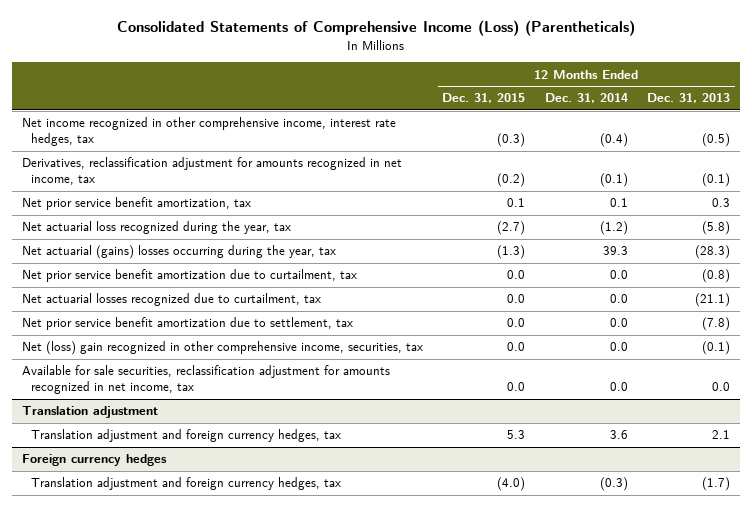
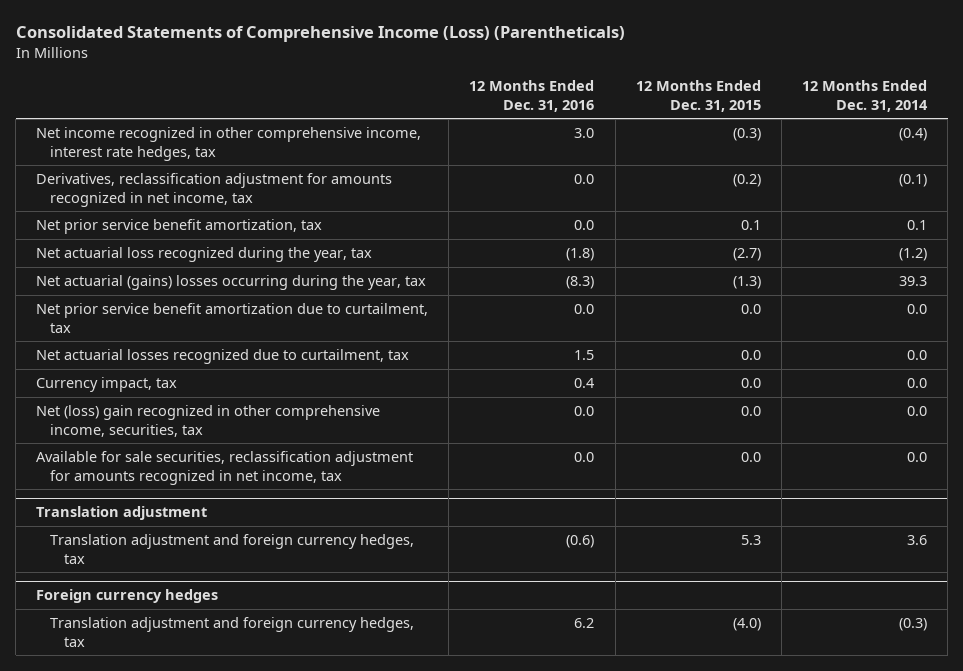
[647,93,731,104] Dec. 31, 2013 -> none
none -> [469,80,595,112] 12 Months Ended Dec. 31, 2016
[21,317,353,331] Net prior service benefit amortization due to settlement, tax -> none
none -> [36,377,178,393] Currency impact, tax

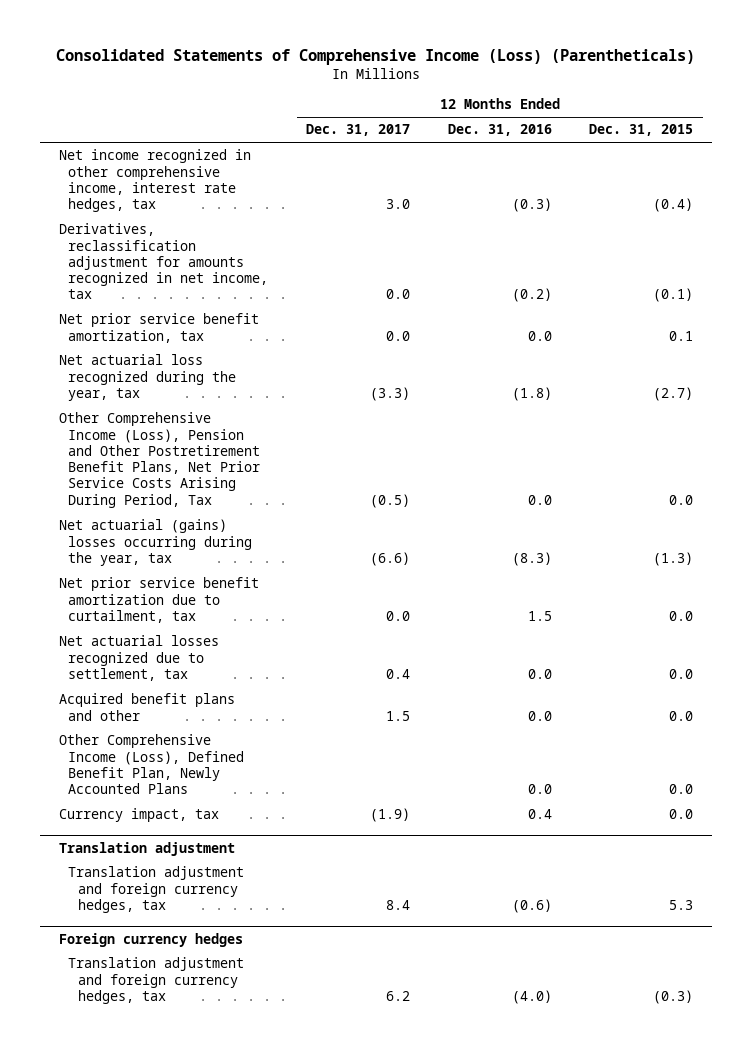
[801,80,928,112] 12 Months Ended Dec. 31, 2014 -> none
none -> [306,124,411,137] Dec. 31, 2017
[574,128,595,139] 3.0 -> [511,198,552,213] (0.3)
[732,128,761,142] (0.3) -> [653,198,694,213] (0.4)
[574,174,595,185] 0.0 -> [511,288,552,303] (0.2)
[732,174,761,188] (0.2) -> [653,288,694,303] (0.1)
none -> [58,412,261,508] Other Comprehensive Income (Loss), Pension and Other Postretirement Benefit Plans, Net Prior Service Costs Arising During Period, Tax
[574,304,595,315] 0.0 -> [527,610,552,621] 1.5
[36,349,410,365] Net actuarial losses recognized due to curtailment, tax -> [58,635,219,681] Net actuarial losses recognized due to settlement, tax
[574,350,595,361] 1.5 -> [527,668,552,679] 0.0
none -> [58,693,235,721] Acquired benefit plans and other
none -> [58,734,245,795] Other Comprehensive Income (Loss), Defined Benefit Plan, Newly Accounted Plans
[36,405,381,437] Net (loss) gain recognized in other comprehensive income, securities, tax -> none
[36,451,414,485] Available for sale securities, reclassification adjustment for amounts recognized in net income, tax -> none
[574,618,595,629] 6.2 -> [511,989,552,1004] (4.0)
[732,618,761,632] (4.0) -> [653,989,694,1004] (0.3)

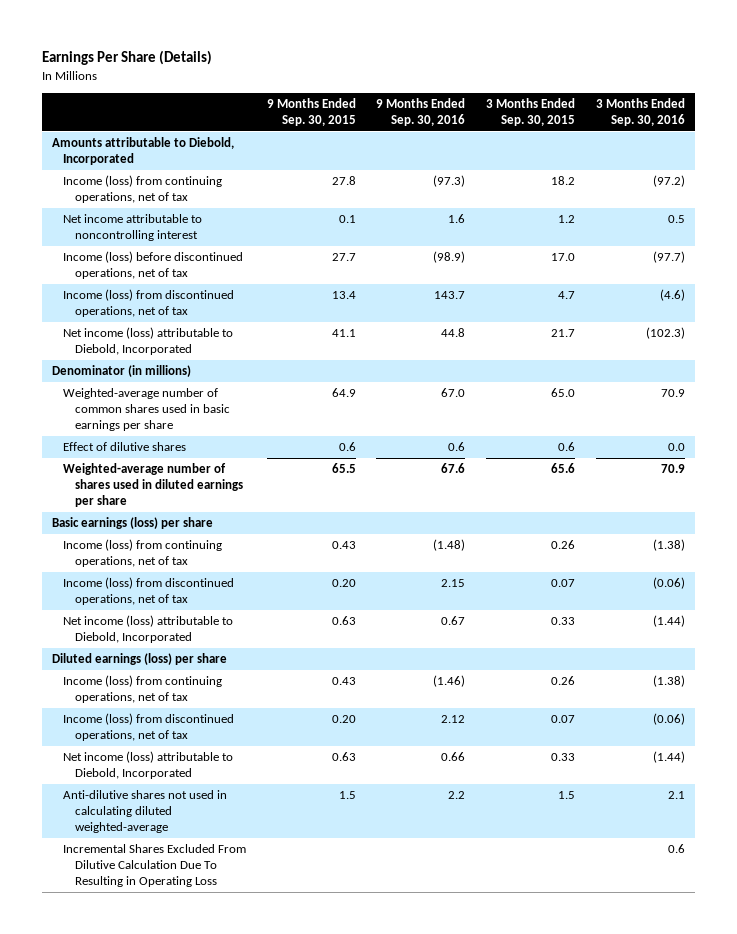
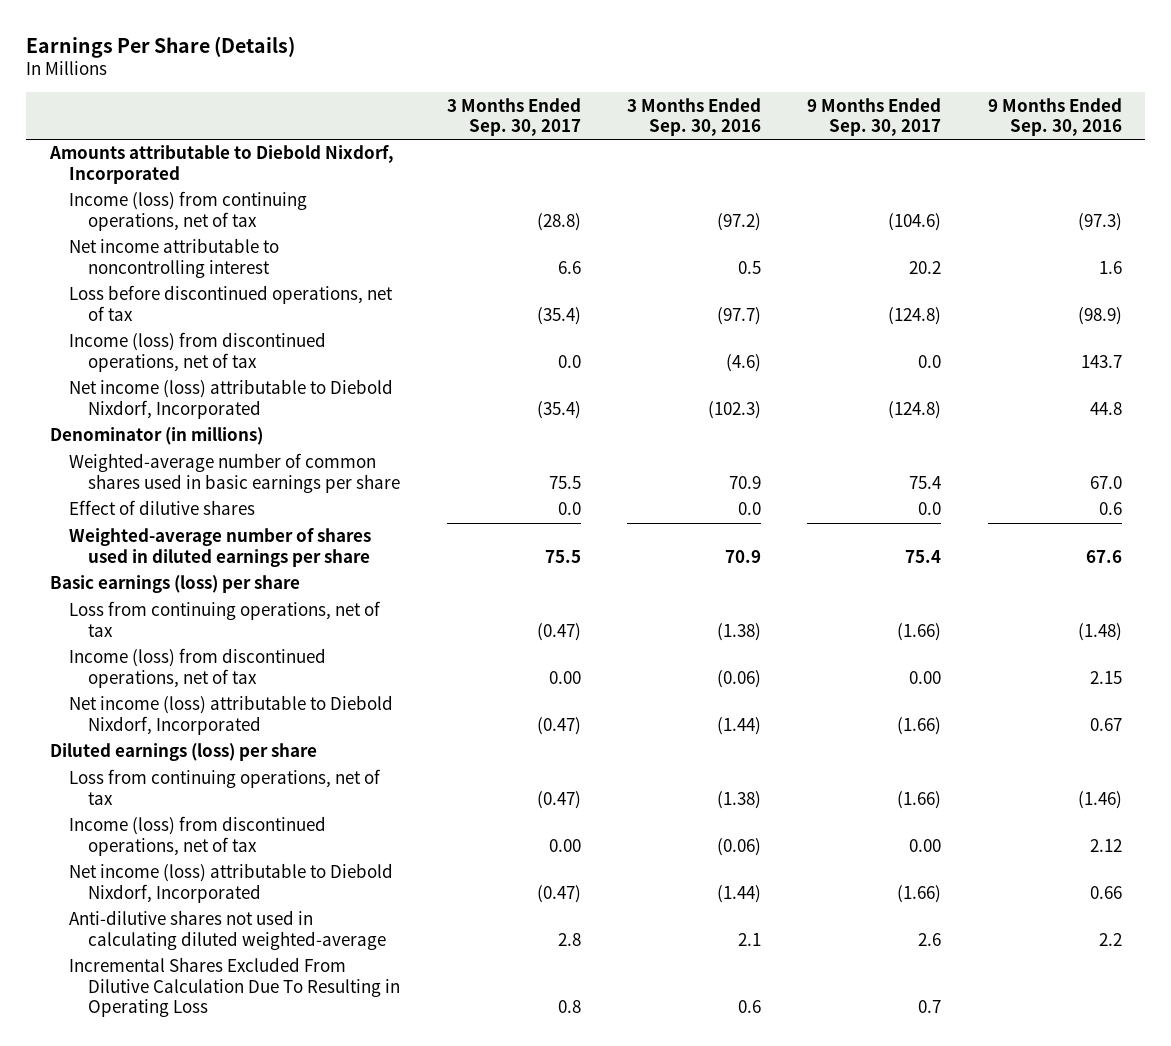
[266,98,356,127] 9 Months Ended Sep. 30, 2015 -> none
[486,98,576,127] 3 Months Ended Sep. 30, 2015 -> none
none -> [446,97,581,137] 3 Months Ended Sep. 30, 2017
none -> [807,97,942,137] 9 Months Ended Sep. 30, 2017
[51,137,234,166] Amounts attributable to Diebold, Incorporated -> [48,145,394,184] Amounts attributable to Diebold Nixdorf, Incorporated
[63,251,244,280] Income (loss) before discontinued operations, net of tax -> [68,285,393,321] Loss before discontinued operations, net of tax
[63,327,234,356] Net income (loss) attributable to Diebold, Incorporated -> [68,379,393,419] Net income (loss) attributable to Diebold Nixdorf, Incorporated
[63,539,223,568] Income (loss) from continuing operations, net of tax -> [68,601,381,637] Loss from continuing operations, net of tax
[63,615,234,644] Net income (loss) attributable to Diebold, Incorporated -> [68,695,393,735] Net income (loss) attributable to Diebold Nixdorf, Incorporated
[63,675,223,704] Income (loss) from continuing operations, net of tax -> [68,769,381,805] Loss from continuing operations, net of tax
[63,751,234,780] Net income (loss) attributable to Diebold, Incorporated -> [68,863,393,903] Net income (loss) attributable to Diebold Nixdorf, Incorporated

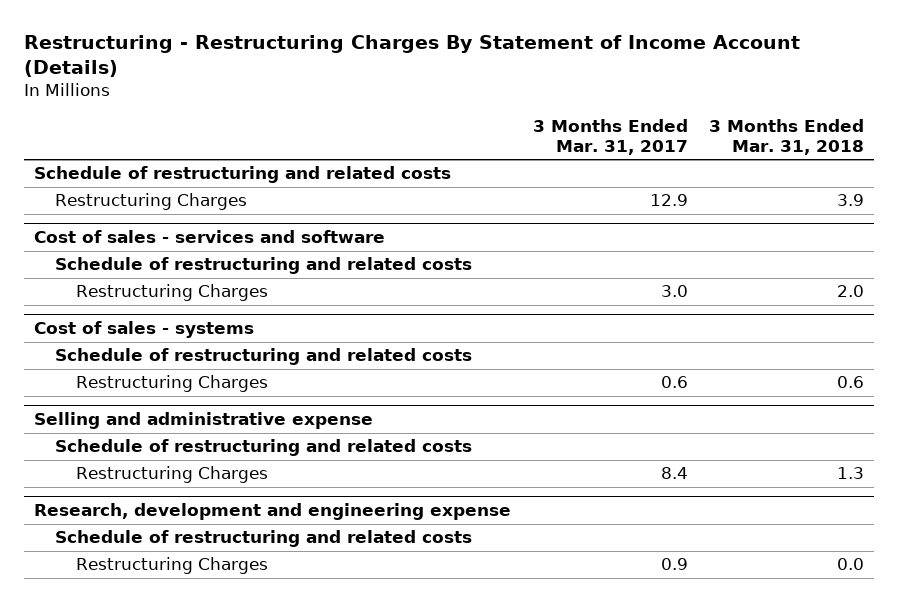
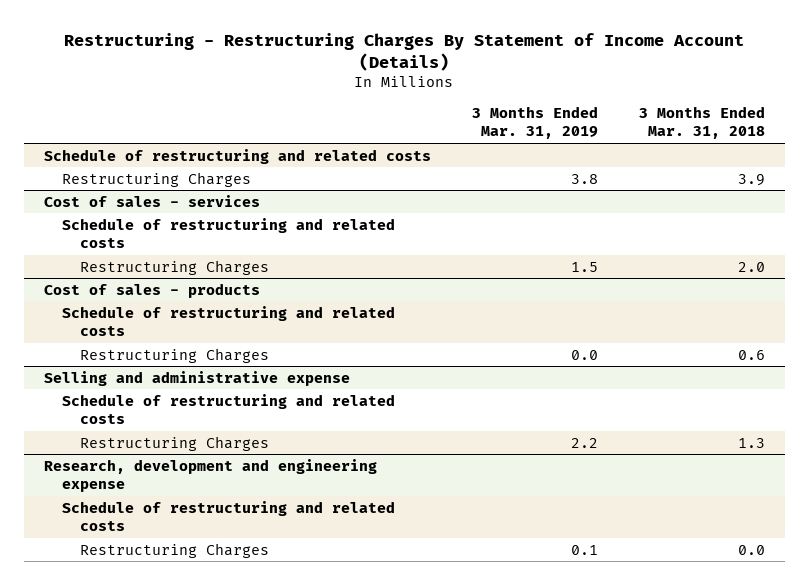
[532,119,688,155] 3 Months Ended Mar. 31, 2017 -> none
none -> [471,106,598,140] 3 Months Ended Mar. 31, 2019
[34,230,386,244] Cost of sales - services and software -> [44,194,261,207] Cost of sales - services
[34,321,255,339] Cost of sales - systems -> [44,282,261,298] Cost of sales - products

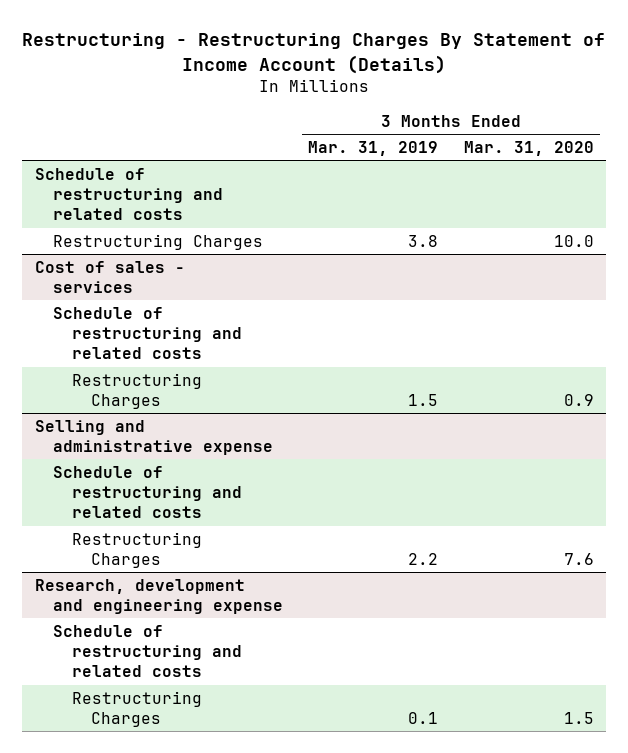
[638,106,765,140] 3 Months Ended Mar. 31, 2018 -> none
none -> [463,141,594,157] Mar. 31, 2020
[44,282,261,298] Cost of sales - products -> none
[62,305,396,336] Schedule of restructuring and related costs -> none
[80,347,270,363] Restructuring Charges -> none

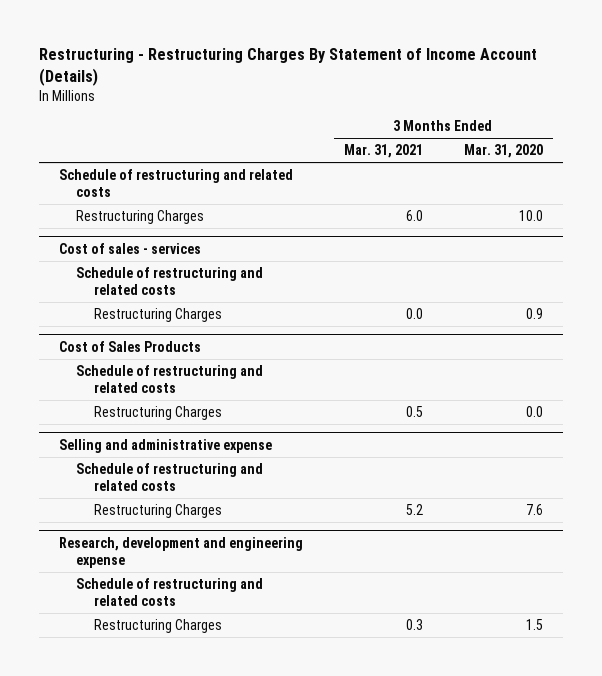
[308,141,439,157] Mar. 31, 2019 -> none
none -> [344,144,424,159] Mar. 31, 2021
none -> [59,340,202,352] Cost of Sales Products
none -> [76,364,264,394] Schedule of restructuring and related costs
none -> [93,405,222,420] Restructuring Charges

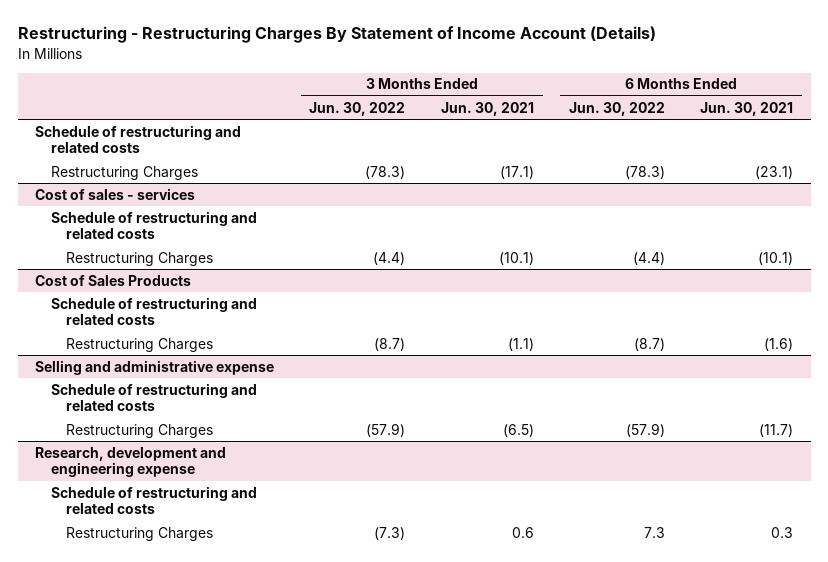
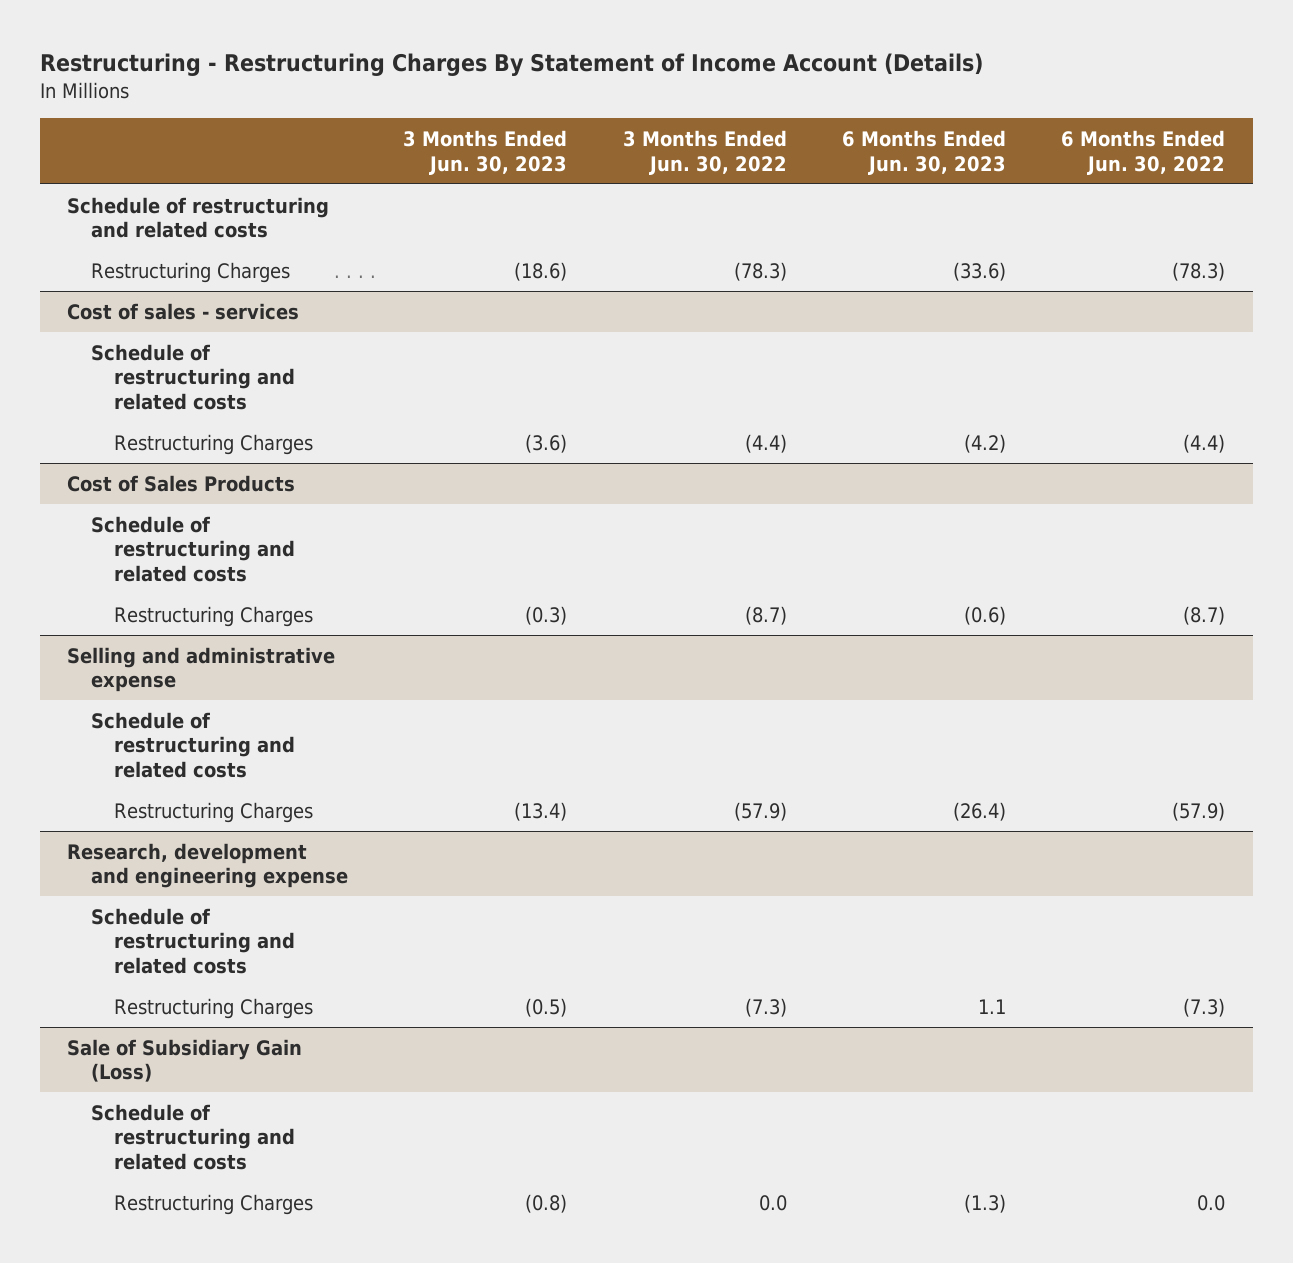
[440,101,534,116] Jun. 30, 2021 -> none
[700,101,794,116] Jun. 30, 2021 -> none
none -> [403,129,568,175] 3 Months Ended Jun. 30, 2023
none -> [842,129,1007,175] 6 Months Ended Jun. 30, 2023
[643,526,665,538] 7.3 -> [1183,997,1226,1017] (7.3)
none -> [67,1038,303,1083] Sale of Subsidiary Gain (Loss)
none -> [90,1103,296,1171] Schedule of restructuring and related costs
none -> [114,1193,314,1215] Restructuring Charges

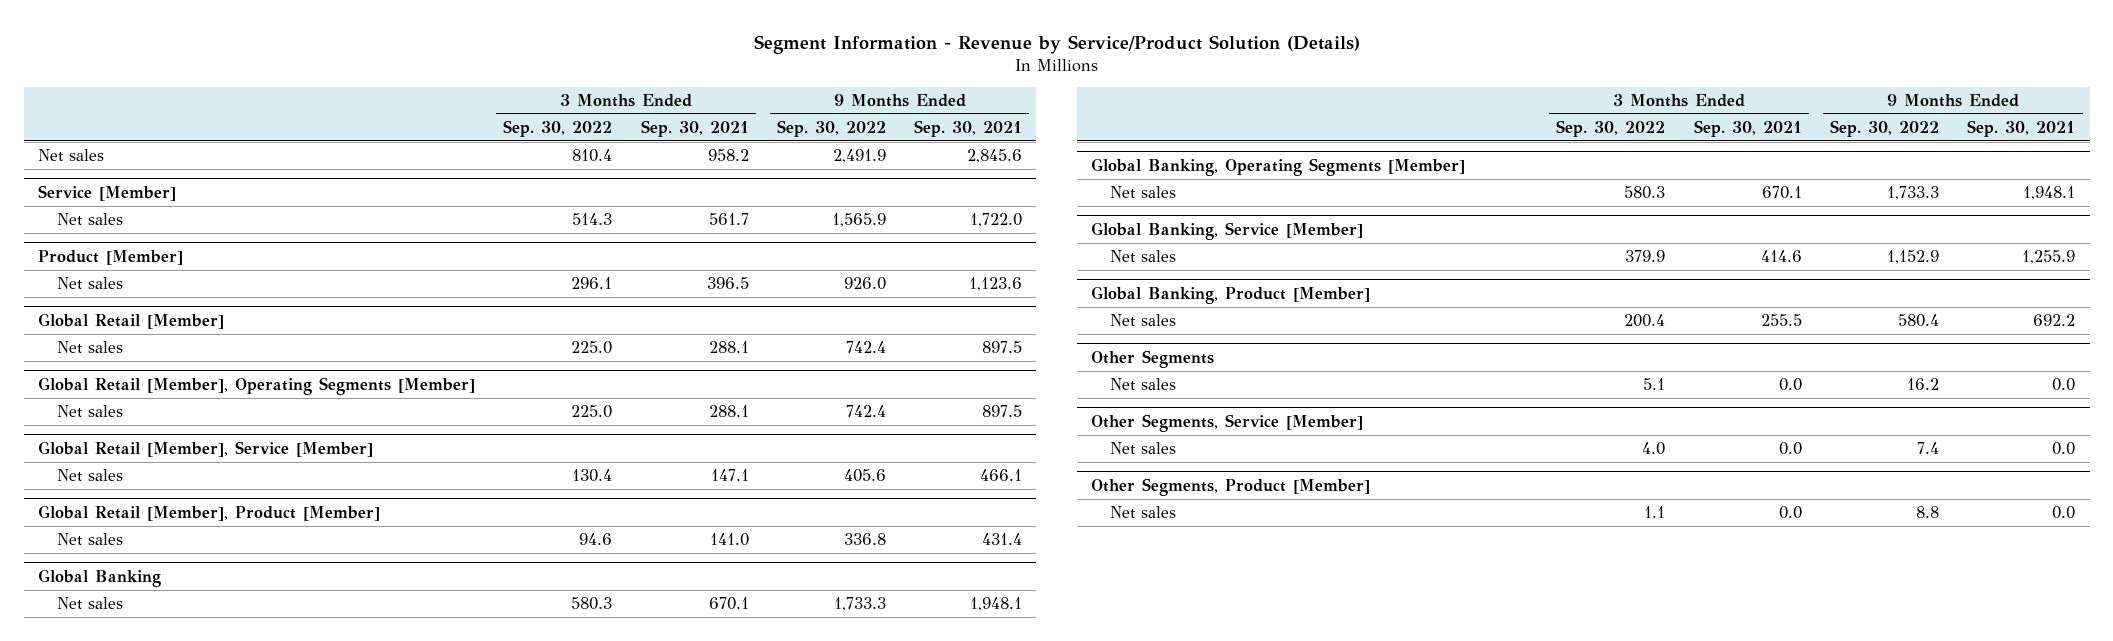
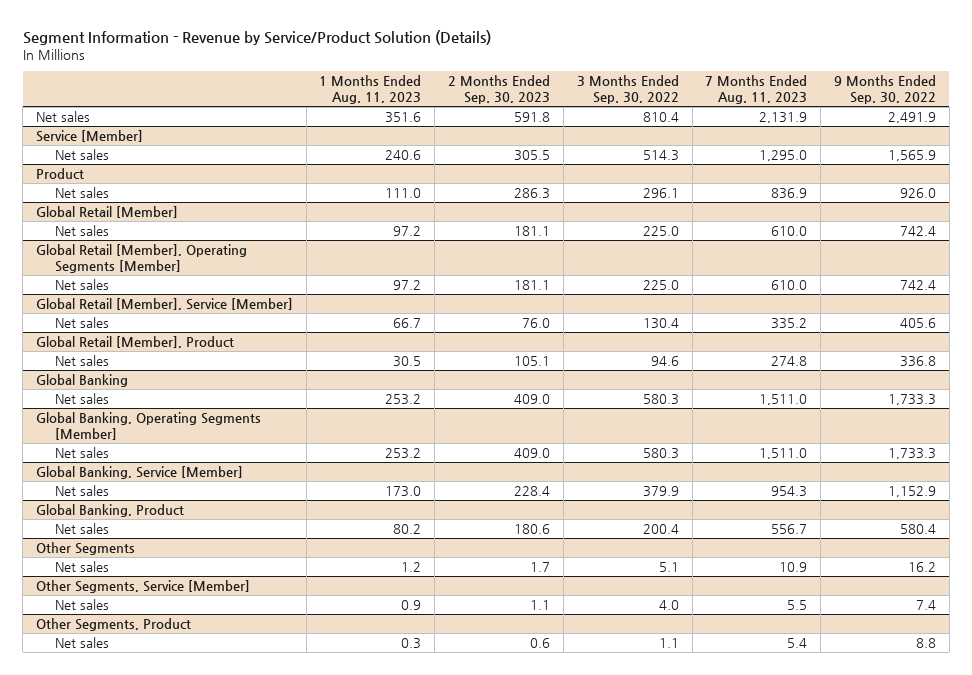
[640,119,749,137] Sep. 30, 2021 -> none
[914,119,1023,137] Sep. 30, 2021 -> none
none -> [319,75,422,104] 1 Months Ended Aug. 11, 2023
none -> [448,75,551,104] 2 Months Ended Sep. 30, 2023
none -> [705,75,808,104] 7 Months Ended Aug. 11, 2023
[37,249,183,265] Product [Member] -> [35,167,84,179] Product
[37,504,380,521] Global Retail [Member], Product [Member] -> [35,335,234,348] Global Retail [Member], Product
[1091,285,1371,304] Global Banking, Product [Member] -> [35,503,184,517] Global Banking, Product
[1091,477,1371,496] Other Segments, Product [Member] -> [35,617,191,631] Other Segments, Product

